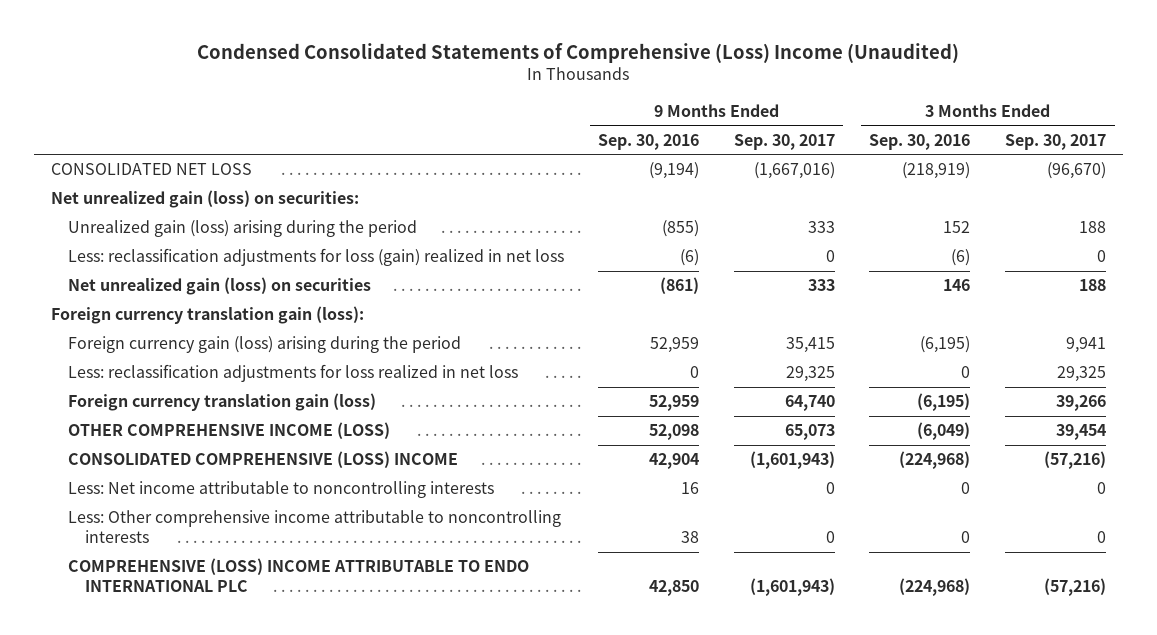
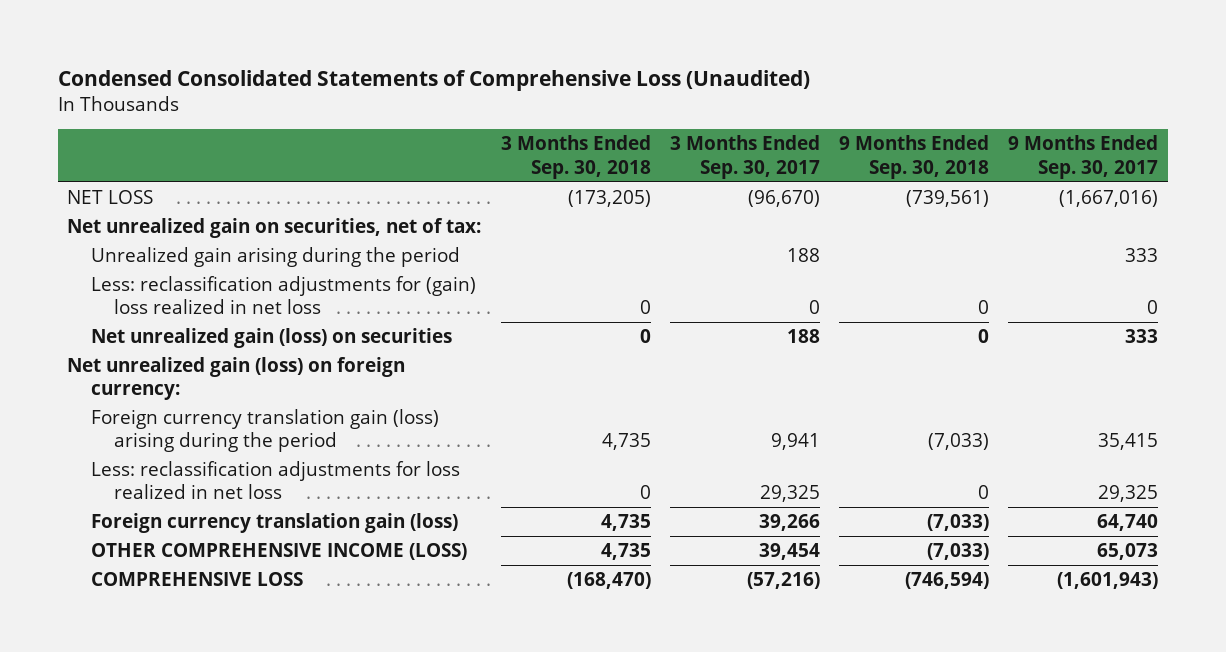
[197,42,960,63] Condensed Consolidated Statements of Comprehensive (Loss) Income (Unaudited) -> [57,70,810,92] Condensed Consolidated Statements of Comprehensive Loss (Unaudited)
[598,133,700,150] Sep. 30, 2016 -> none
[869,133,971,150] Sep. 30, 2016 -> none
none -> [500,135,651,179] 3 Months Ended Sep. 30, 2018
none -> [839,135,990,179] 9 Months Ended Sep. 30, 2018
[50,163,252,176] CONSOLIDATED NET LOSS -> [67,190,154,205] NET LOSS
[50,190,359,209] Net unrealized gain (loss) on securities: -> [67,218,482,239] Net unrealized gain on securities, net of tax:
[67,220,417,238] Unrealized gain (loss) arising during the period -> [90,247,460,268] Unrealized gain arising during the period
[67,248,564,267] Less: reclassification adjustments for loss (gain) realized in net loss -> [90,276,476,315] Less: reclassification adjustments for (gain) loss realized in net loss
[50,306,364,325] Foreign currency translation gain (loss): -> [67,357,406,401] Net unrealized gain (loss) on foreign currency:
[67,336,461,354] Foreign currency gain (loss) arising during the period -> [90,409,439,453] Foreign currency translation gain (loss) arising during the period
[67,451,458,469] CONSOLIDATED COMPREHENSIVE (LOSS) INCOME -> none
[67,481,494,499] Less: Net income attributable to noncontrolling interests -> none
[67,510,561,544] Less: Other comprehensive income attributable to noncontrolling interests -> none
[67,558,529,593] COMPREHENSIVE (LOSS) INCOME ATTRIBUTABLE TO ENDO INTERNATIONAL PLC -> [90,572,303,587] COMPREHENSIVE LOSS

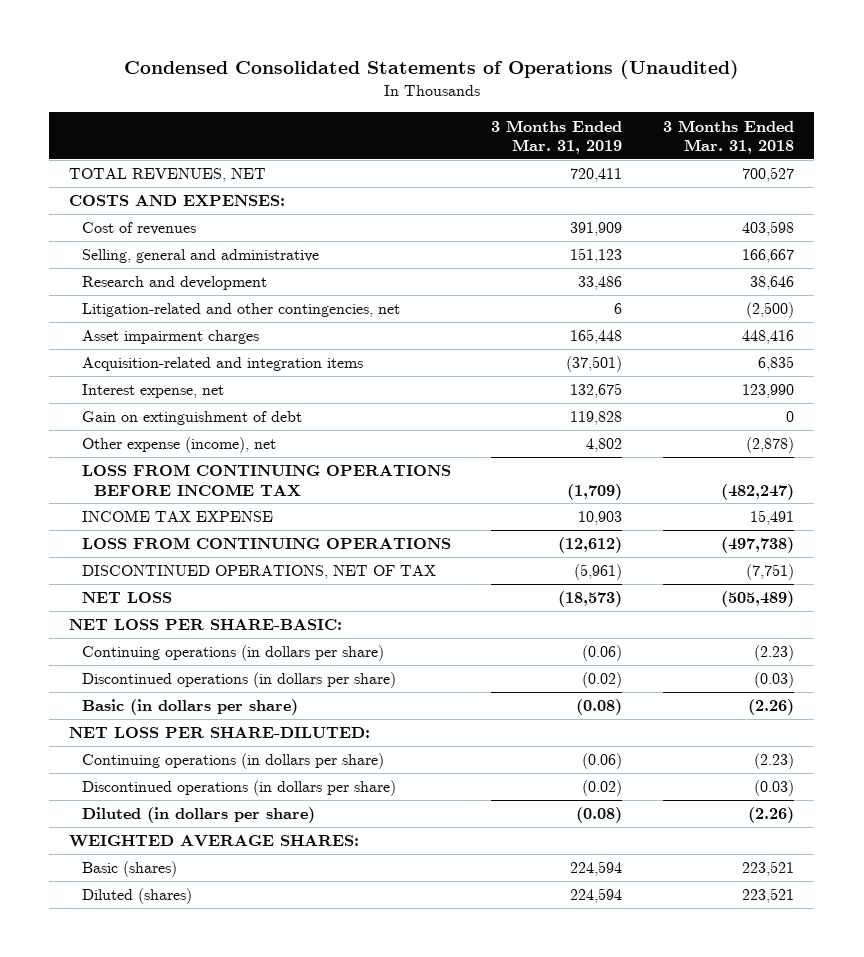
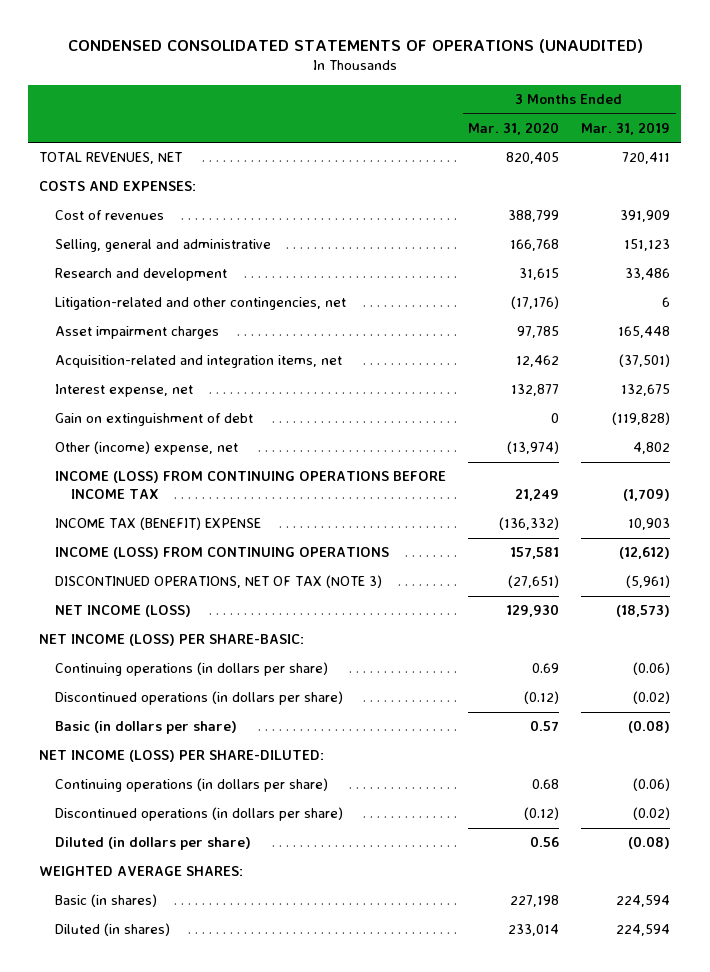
[123,60,739,80] Condensed Consolidated Statements of Operations (Unaudited) -> [67,38,643,53] CONDENSED CONSOLIDATED STATEMENTS OF OPERATIONS (UNAUDITED)
[663,119,795,155] 3 Months Ended Mar. 31, 2018 -> none
none -> [468,121,560,135] Mar. 31, 2020
[81,357,363,372] Acquisition-related and integration items -> [54,355,342,369] Acquisition-related and integration items, net
[570,411,623,426] 119,828 -> [612,412,671,426] (119,828)
[81,437,276,454] Other expense (income), net -> [54,441,238,456] Other (income) expense, net
[81,464,451,496] LOSS FROM CONTINUING OPERATIONS BEFORE INCOME TAX -> [54,471,446,500] INCOME (LOSS) FROM CONTINUING OPERATIONS BEFORE INCOME TAX
[81,510,273,523] INCOME TAX EXPENSE -> [54,517,261,531] INCOME TAX (BENEFIT) EXPENSE
[81,537,451,550] LOSS FROM CONTINUING OPERATIONS -> [54,547,389,560] INCOME (LOSS) FROM CONTINUING OPERATIONS
[81,565,436,580] DISCONTINUED OPERATIONS, NET OF TAX -> [54,575,382,589] DISCONTINUED OPERATIONS, NET OF TAX (NOTE 3)
[81,592,172,604] NET LOSS -> [54,605,191,618] NET INCOME (LOSS)
[69,619,343,631] NET LOSS PER SHARE-BASIC: -> [39,634,305,647] NET INCOME (LOSS) PER SHARE-BASIC:
[69,727,371,739] NET LOSS PER SHARE-DILUTED: -> [39,750,325,763] NET INCOME (LOSS) PER SHARE-DILUTED:
[81,861,177,878] Basic (shares) -> [54,894,157,908] Basic (in shares)
[81,888,192,905] Diluted (shares) -> [54,923,170,937] Diluted (in shares)

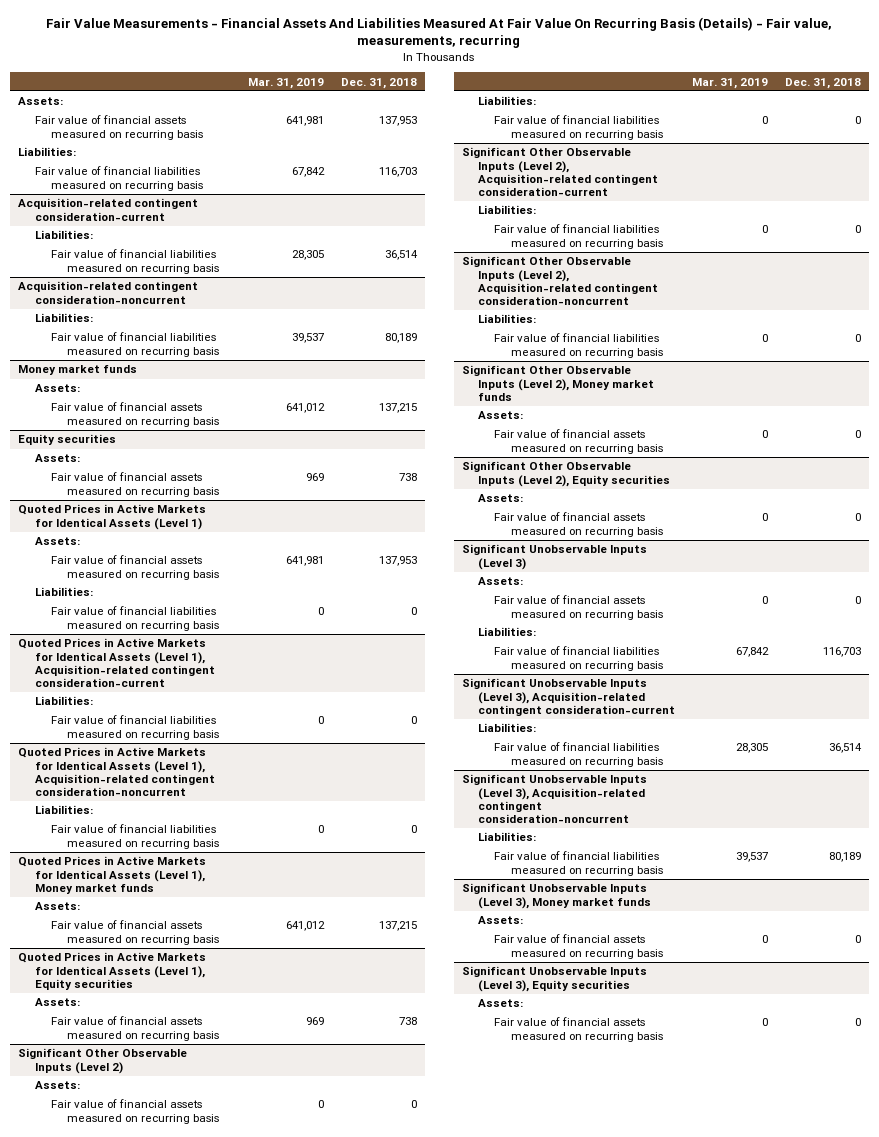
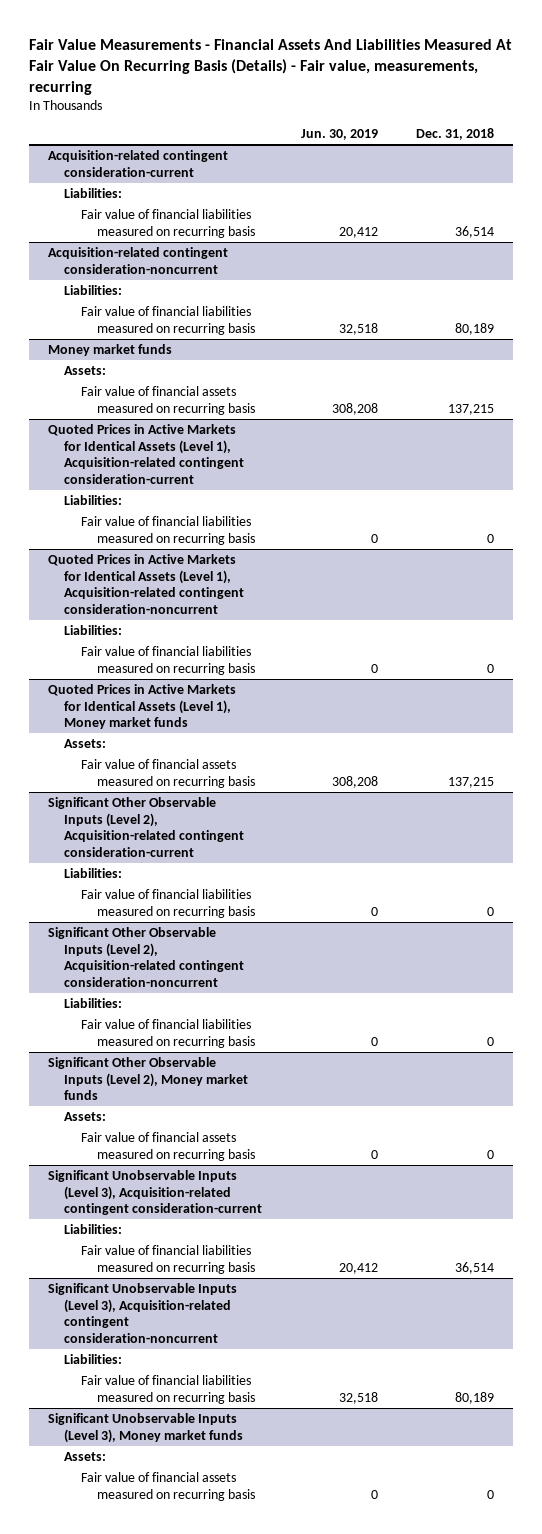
[248,77,325,89] Mar. 31, 2019 -> none
none -> [300,129,378,141] Jun. 30, 2019
[18,97,64,106] Assets: -> none
[34,115,203,140] Fair value of financial assets measured on recurring basis -> none
[18,147,77,157] Liabilities: -> none
[34,166,203,191] Fair value of financial liabilities measured on recurring basis -> none
[18,434,117,446] Equity securities -> none
[34,454,80,463] Assets: -> none
[50,472,220,497] Fair value of financial assets measured on recurring basis -> none
[18,504,207,530] Quoted Prices in Active Markets for Identical Assets (Level 1) -> none
[34,537,80,546] Assets: -> none
[50,555,220,580] Fair value of financial assets measured on recurring basis -> none
[34,587,93,597] Liabilities: -> none
[50,606,220,631] Fair value of financial liabilities measured on recurring basis -> none
[18,952,207,990] Quoted Prices in Active Markets for Identical Assets (Level 1), Equity securities -> none
[34,998,80,1007] Assets: -> none
[50,1016,220,1041] Fair value of financial assets measured on recurring basis -> none
[18,1048,188,1074] Significant Other Observable Inputs (Level 2) -> none
[34,1081,80,1090] Assets: -> none
[50,1099,220,1124] Fair value of financial assets measured on recurring basis -> none
[478,96,537,106] Liabilities: -> none
[494,115,663,140] Fair value of financial liabilities measured on recurring basis -> none
[462,461,671,487] Significant Other Observable Inputs (Level 2), Equity securities -> none
[478,494,524,503] Assets: -> none
[494,512,663,537] Fair value of financial assets measured on recurring basis -> none
[462,544,648,570] Significant Unobservable Inputs (Level 3) -> none
[478,577,524,586] Assets: -> none
[494,595,663,620] Fair value of financial assets measured on recurring basis -> none
[478,627,537,637] Liabilities: -> none
[494,646,663,671] Fair value of financial liabilities measured on recurring basis -> none
[462,966,648,992] Significant Unobservable Inputs (Level 3), Equity securities -> none
[478,999,524,1008] Assets: -> none
[494,1017,663,1042] Fair value of financial assets measured on recurring basis -> none

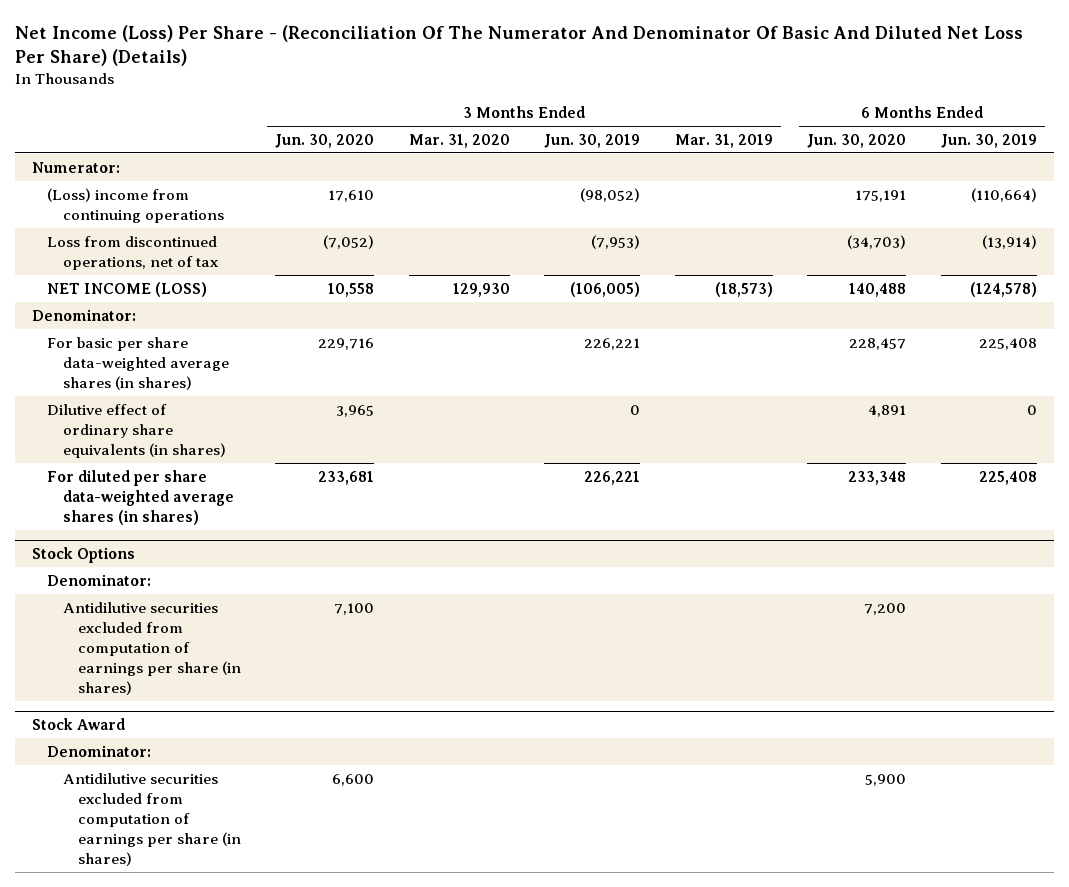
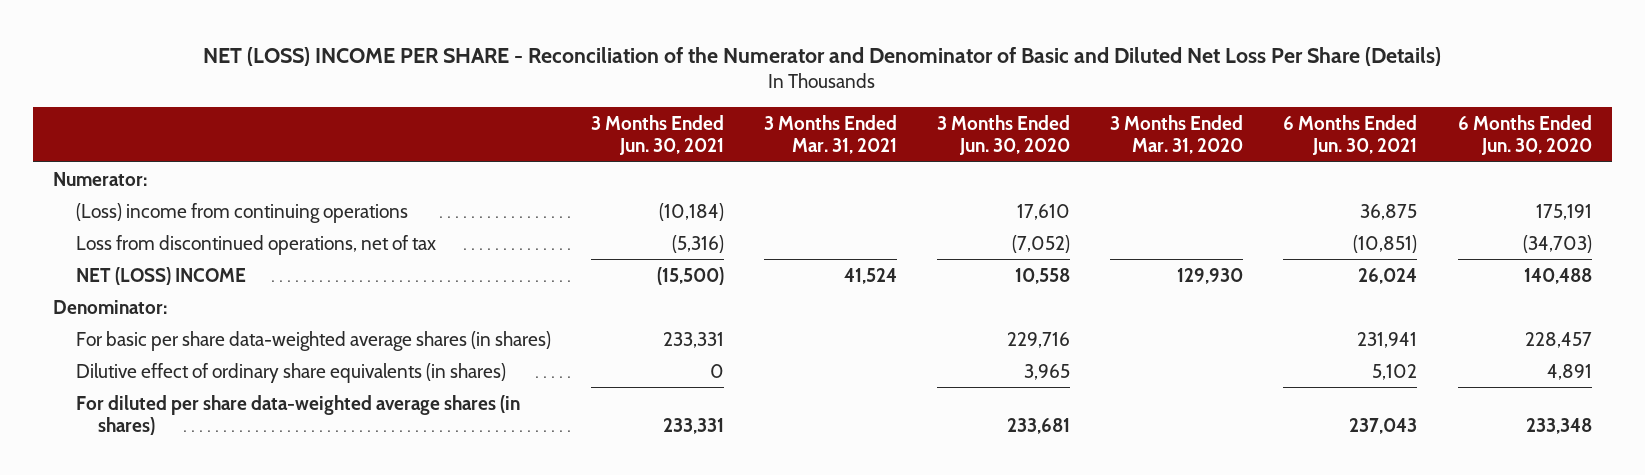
[14,24,1023,66] Net Income (Loss) Per Share - (Reconciliation Of The Numerator And Denominator Of Basic And Diluted Net Loss Per Share) (Details) -> [203,46,1442,66] NET (LOSS) INCOME PER SHARE - Reconciliation of the Numerator and Denominator of Basic and Diluted Net Loss Per Share (Details)
[544,133,641,148] Jun. 30, 2019 -> none
[674,133,773,148] Mar. 31, 2019 -> none
[940,133,1037,148] Jun. 30, 2019 -> none
none -> [590,114,724,156] 3 Months Ended Jun. 30, 2021
none -> [763,114,897,155] 3 Months Ended Mar. 31, 2021
none -> [1283,114,1418,156] 6 Months Ended Jun. 30, 2021
[47,281,208,297] NET INCOME (LOSS) -> [75,266,246,285] NET (LOSS) INCOME
[32,546,136,563] Stock Options -> none
[47,573,152,586] Denominator: -> none
[62,601,241,695] Antidilutive securities excluded from computation of earnings per share (in shares) -> none
[32,717,126,730] Stock Award -> none
[47,744,152,757] Denominator: -> none
[62,772,241,866] Antidilutive securities excluded from computation of earnings per share (in shares) -> none

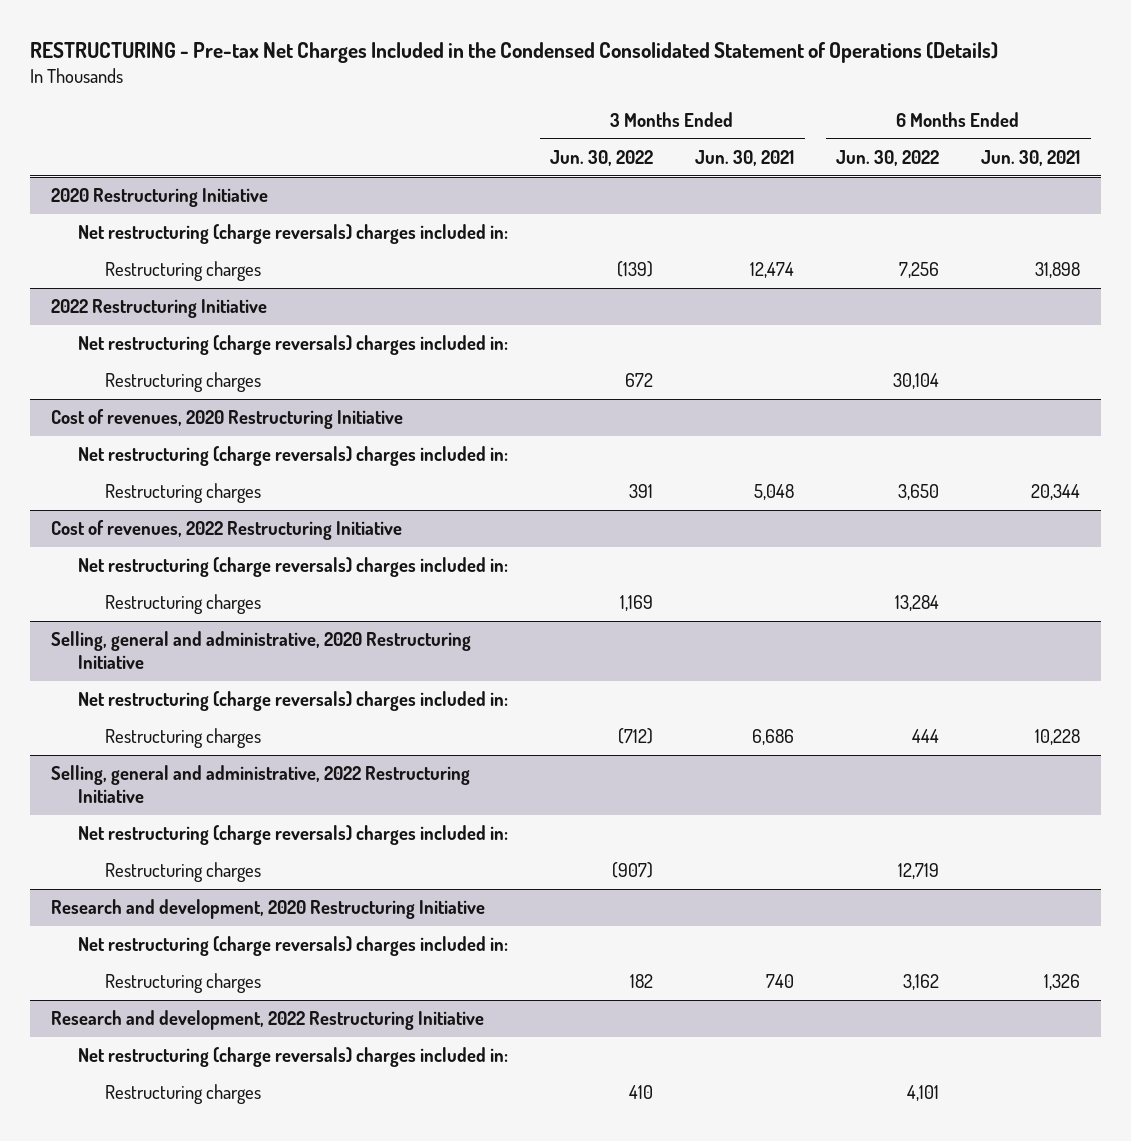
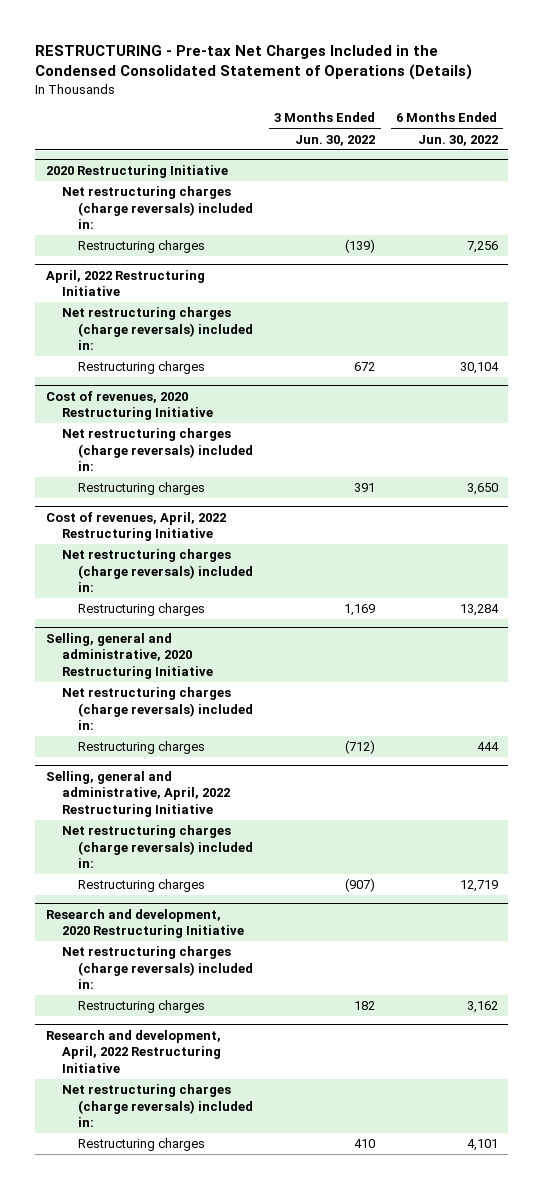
[695,150,795,167] Jun. 30, 2021 -> none
[981,150,1081,167] Jun. 30, 2021 -> none
[77,224,508,245] Net restructuring (charge reversals) charges included in: -> [61,186,253,230] Net restructuring charges (charge reversals) included in:
[50,299,267,319] 2022 Restructuring Initiative -> [45,269,205,297] April, 2022 Restructuring Initiative
[77,335,508,356] Net restructuring (charge reversals) charges included in: -> [61,307,253,351] Net restructuring charges (charge reversals) included in:
[77,446,508,467] Net restructuring (charge reversals) charges included in: -> [61,428,253,472] Net restructuring charges (charge reversals) included in:
[50,520,402,541] Cost of revenues, 2022 Restructuring Initiative -> [45,511,226,542] Cost of revenues, April, 2022 Restructuring Initiative
[77,557,508,578] Net restructuring (charge reversals) charges included in: -> [61,549,253,593] Net restructuring charges (charge reversals) included in:
[77,691,508,712] Net restructuring (charge reversals) charges included in: -> [61,687,253,731] Net restructuring charges (charge reversals) included in:
[50,765,470,804] Selling, general and administrative, 2022 Restructuring Initiative -> [45,770,230,817] Selling, general and administrative, April, 2022 Restructuring Initiative
[77,825,508,846] Net restructuring (charge reversals) charges included in: -> [61,825,253,869] Net restructuring charges (charge reversals) included in:
[77,936,508,957] Net restructuring (charge reversals) charges included in: -> [61,946,253,990] Net restructuring charges (charge reversals) included in:
[50,1010,484,1031] Research and development, 2022 Restructuring Initiative -> [45,1029,221,1073] Research and development, April, 2022 Restructuring Initiative
[77,1047,508,1068] Net restructuring (charge reversals) charges included in: -> [61,1084,253,1128] Net restructuring charges (charge reversals) included in:

